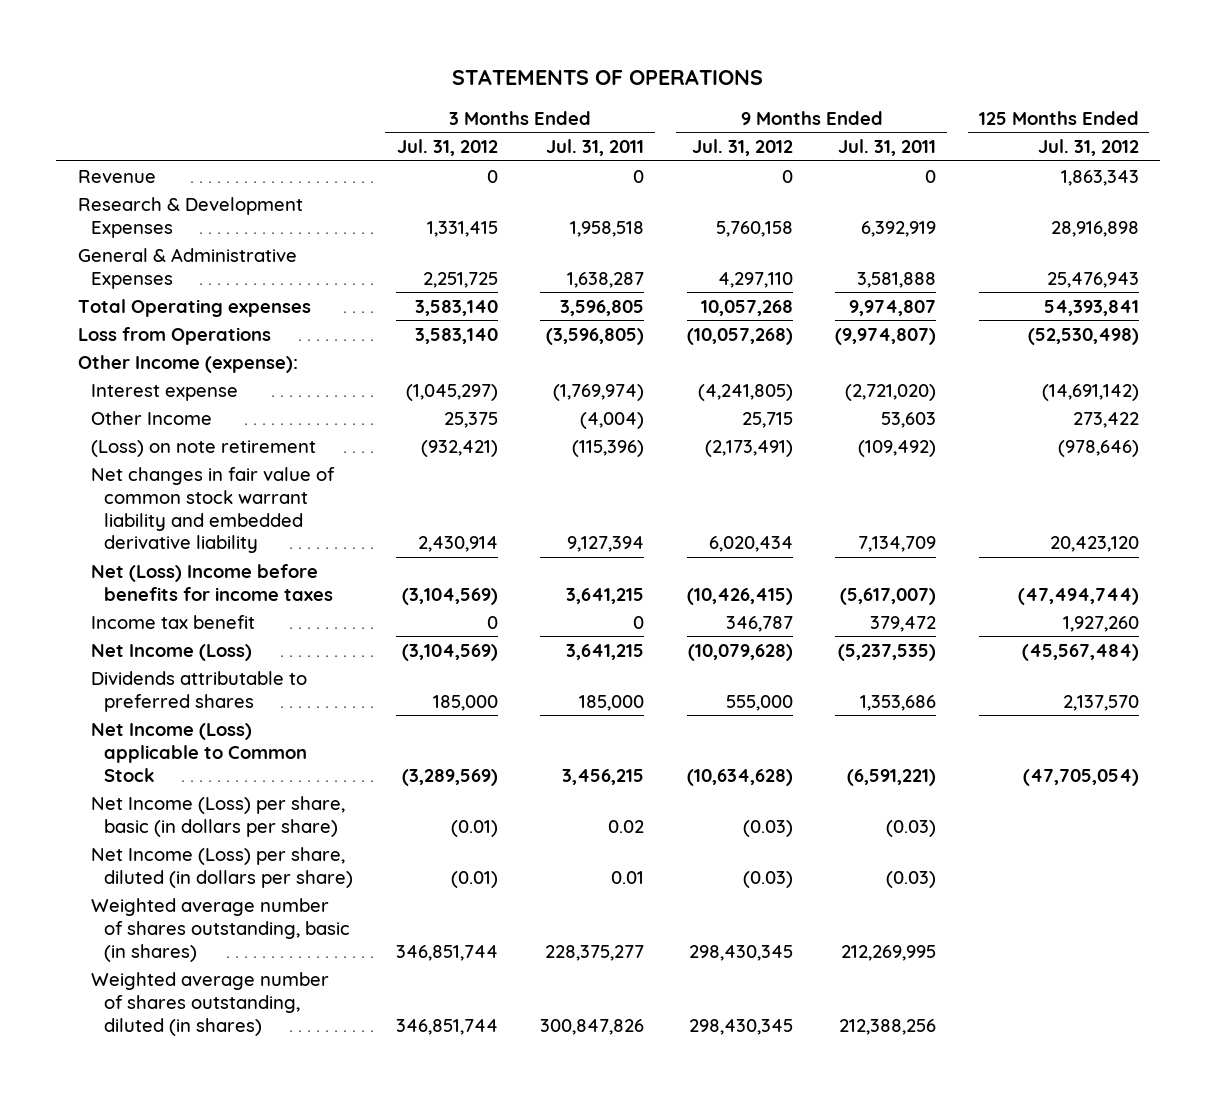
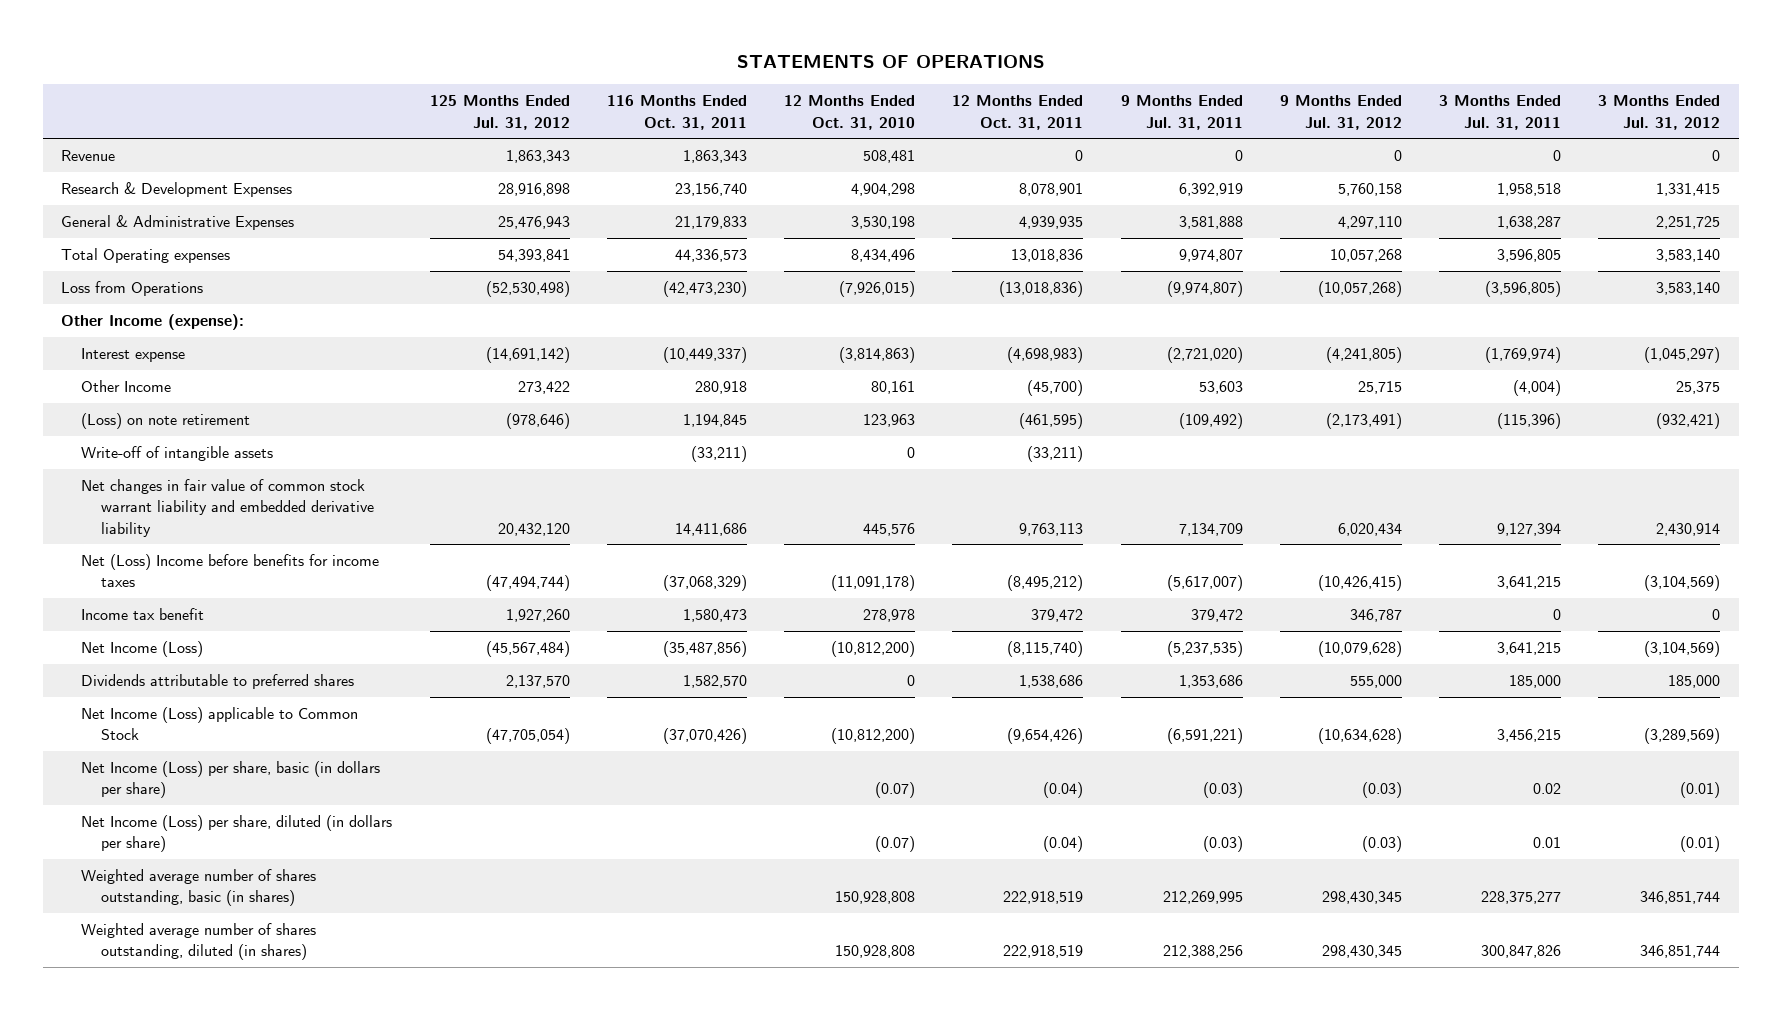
none -> [606,95,747,130] 116 Months Ended Oct. 31, 2011
none -> [784,95,916,130] 12 Months Ended Oct. 31, 2010
none -> [952,95,1084,130] 12 Months Ended Oct. 31, 2011
none -> [81,446,274,462] Write-off of intangible assets
[1049,536,1139,553] 20,423,120 -> [497,522,570,536] 20,432,120

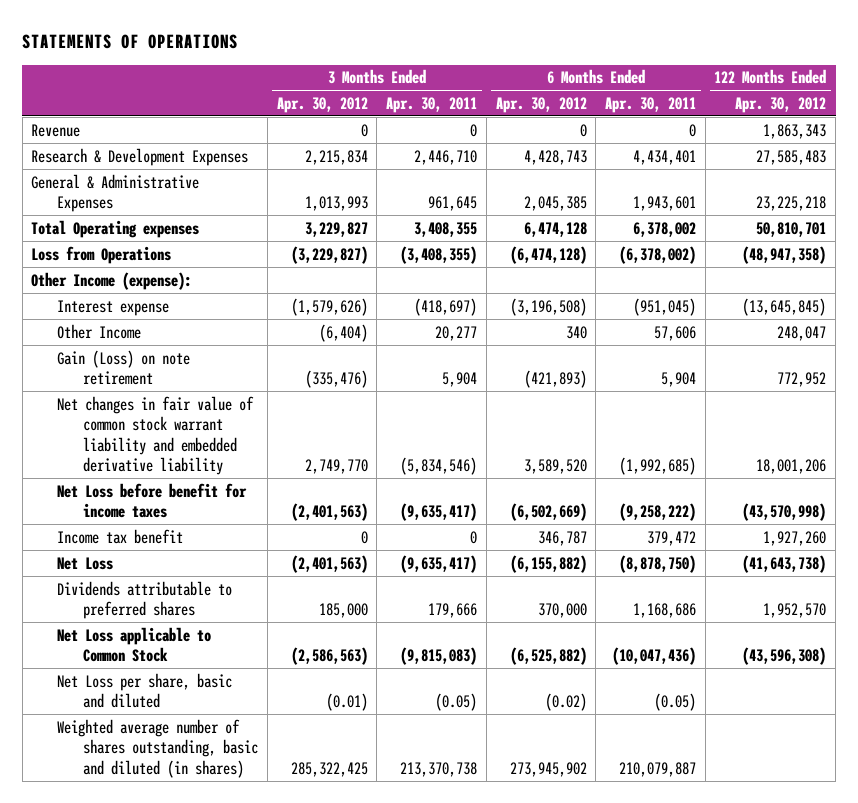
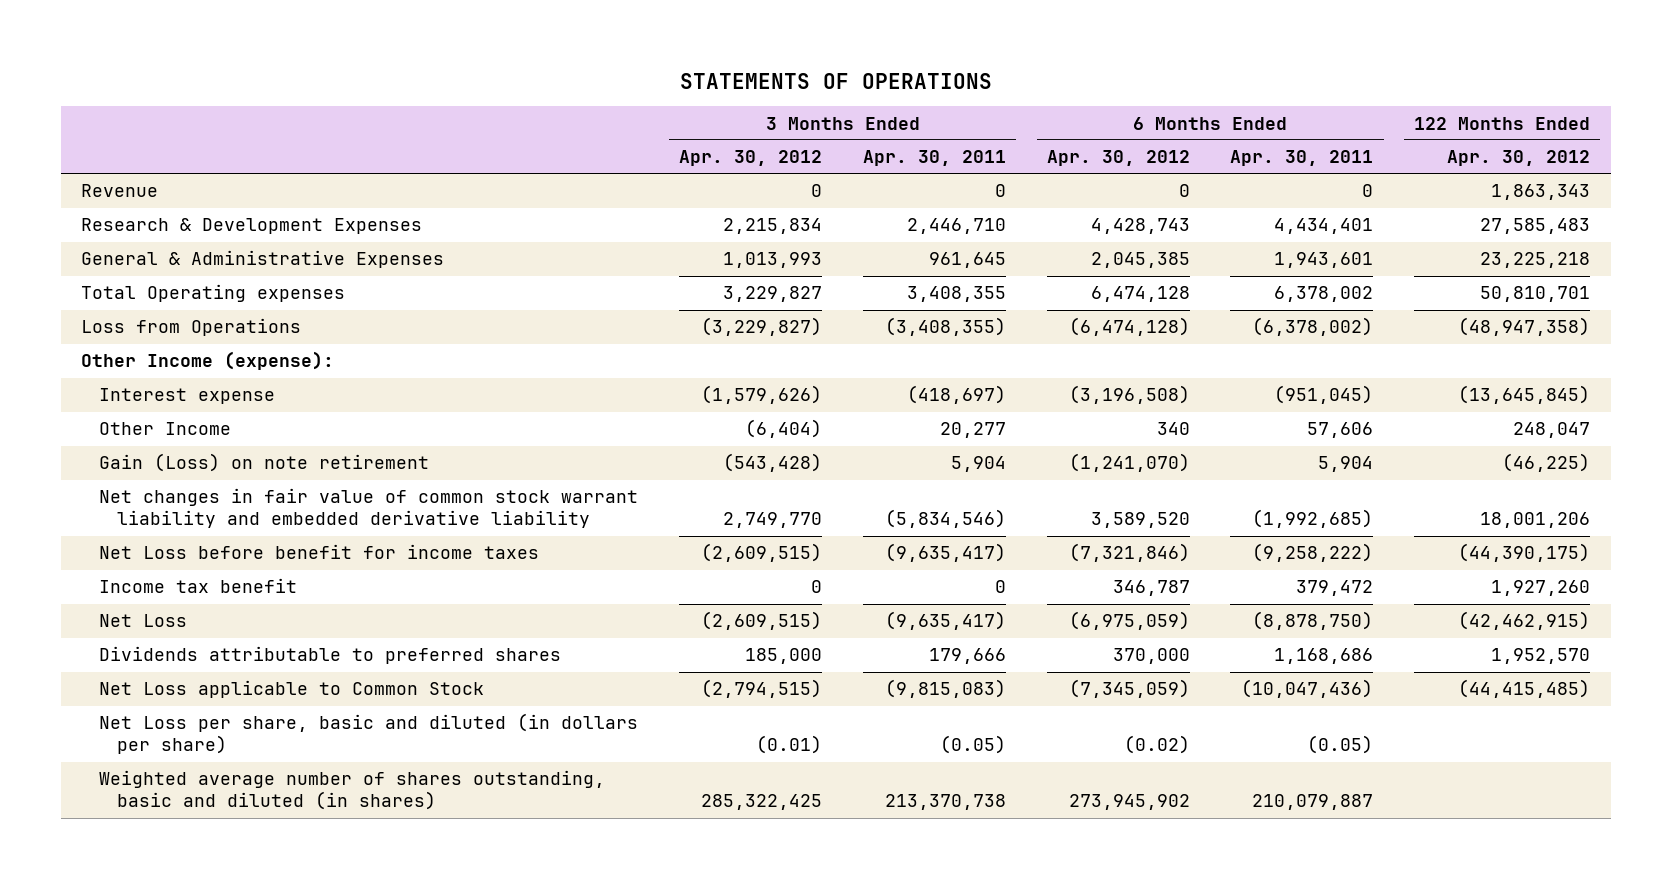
[304,370,368,389] (335,476) -> [723,453,823,473] (543,428)
[523,370,587,389] (421,893) -> [1068,453,1190,473] (1,241,070)
[777,372,827,388] 772,952 -> [1502,453,1591,473] (46,225)
[290,503,368,522] (2,401,563) -> [701,543,823,563] (2,609,515)
[509,503,587,522] (6,502,669) -> [1068,543,1190,563] (7,321,846)
[742,503,827,522] (43,570,998) -> [1458,543,1591,563] (44,390,175)
[290,554,368,573] (2,401,563) -> [701,611,823,631] (2,609,515)
[509,554,587,573] (6,155,882) -> [1068,611,1190,631] (6,975,059)
[742,554,827,573] (41,643,738) -> [1458,611,1591,631] (42,462,915)
[290,647,368,666] (2,586,563) -> [701,679,823,699] (2,794,515)
[509,647,587,666] (6,525,882) -> [1068,679,1190,699] (7,345,059)
[742,647,827,666] (43,596,308) -> [1458,679,1591,699] (44,415,485)
[57,672,233,709] Net Loss per share, basic and diluted -> [99,713,639,755] Net Loss per share, basic and diluted (in dollars per share)

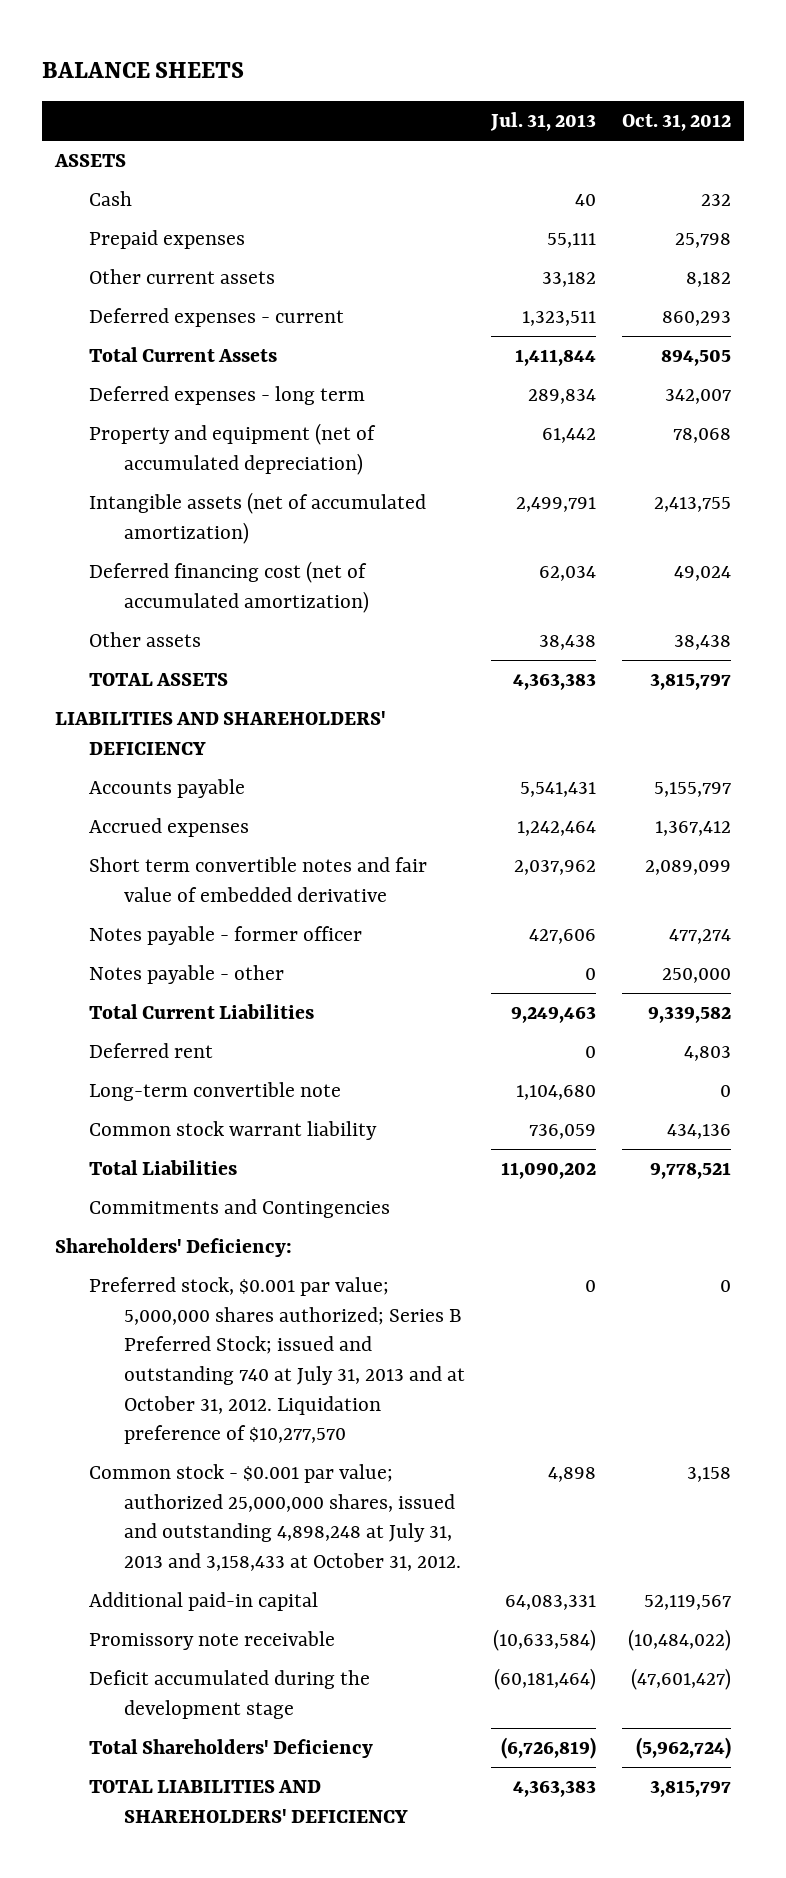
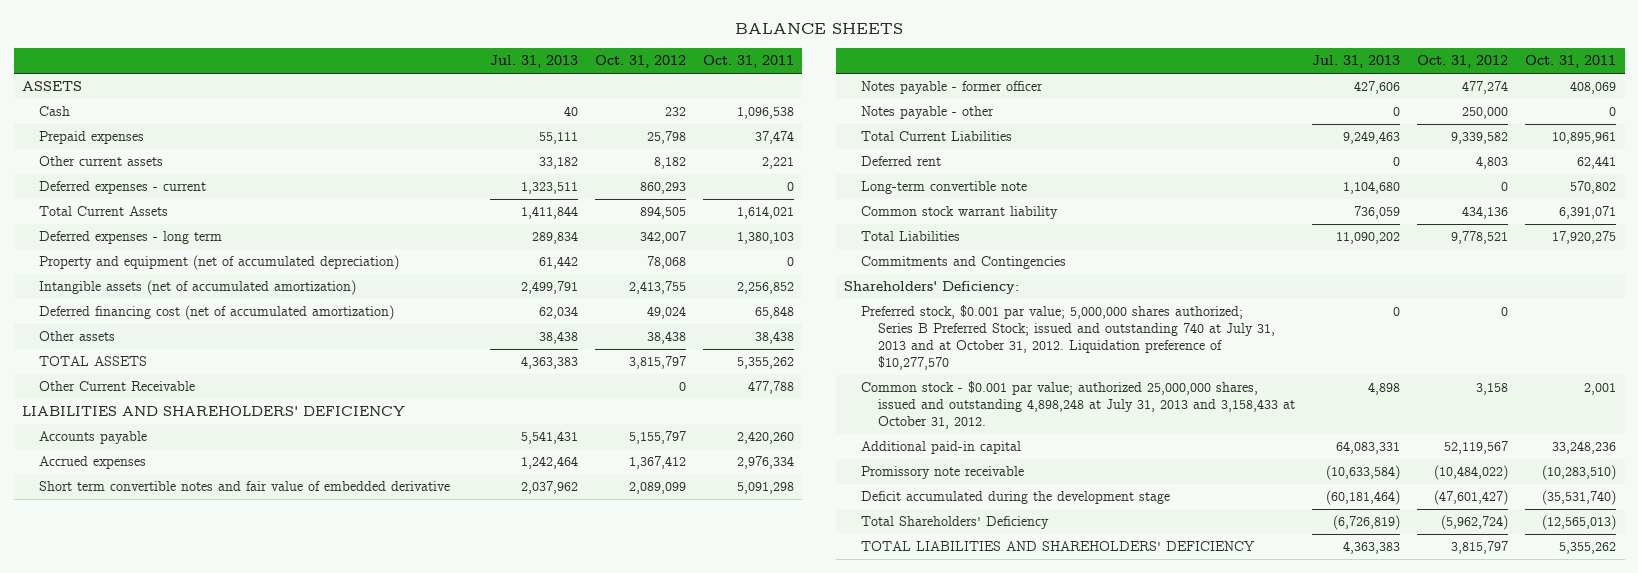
none -> [702,54,794,68] Oct. 31, 2011
none -> [39,381,196,392] Other Current Receivable

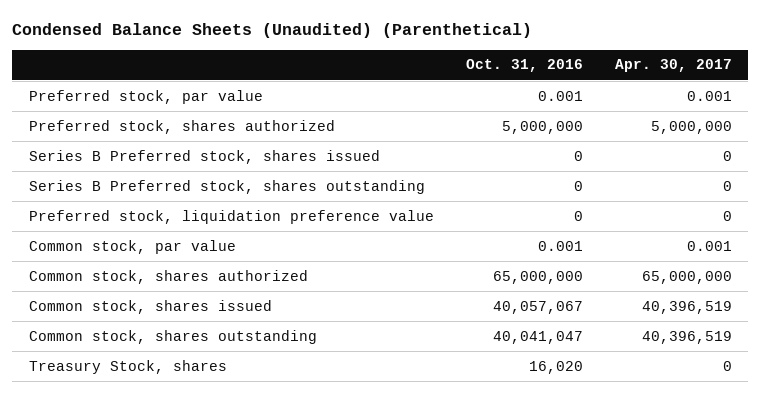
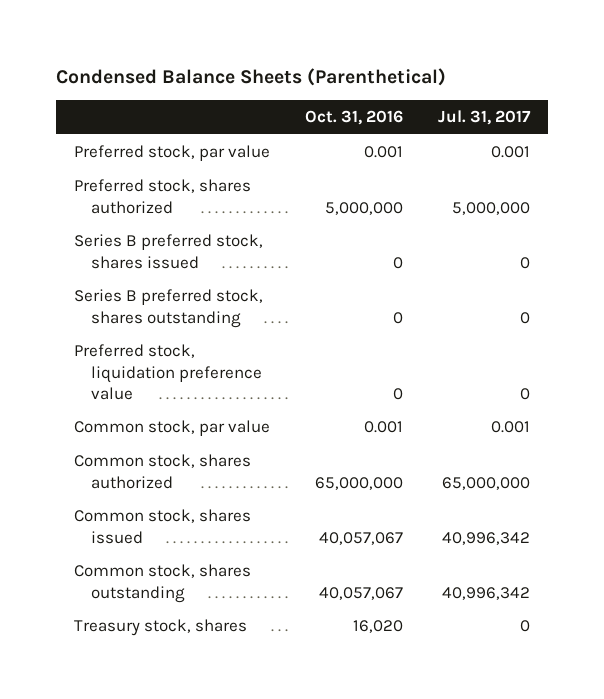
[12,23,533,39] Condensed Balance Sheets (Unaudited) (Parenthetical) -> [56,67,447,86] Condensed Balance Sheets (Parenthetical)
[615,59,733,73] Apr. 30, 2017 -> none
none -> [438,110,532,126] Jul. 31, 2017
[28,149,380,164] Series B Preferred stock, shares issued -> [73,234,263,269] Series B preferred stock, shares issued
[28,179,425,194] Series B Preferred stock, shares outstanding -> [73,289,263,328] Series B preferred stock, shares outstanding
[492,330,583,344] 40,041,047 -> [319,586,404,600] 40,057,067
[28,359,227,374] Treasury Stock, shares -> [73,619,247,637] Treasury stock, shares

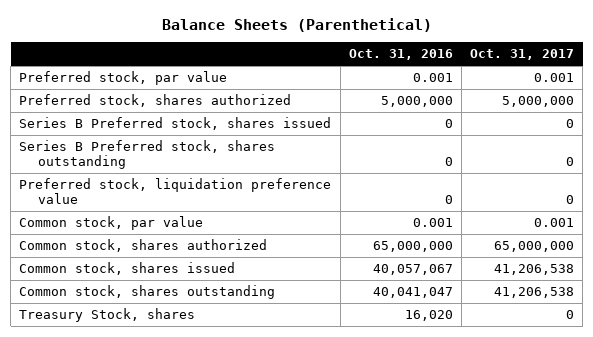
[56,67,447,86] Condensed Balance Sheets (Parenthetical) -> [161,17,432,32] Balance Sheets (Parenthetical)
[438,110,532,126] Jul. 31, 2017 -> none
none -> [470,49,575,61] Oct. 31, 2017
[73,234,263,269] Series B preferred stock, shares issued -> [19,116,332,130] Series B Preferred stock, shares issued
[73,289,263,328] Series B preferred stock, shares outstanding -> [19,139,276,169] Series B Preferred stock, shares outstanding
[319,586,404,600] 40,057,067 -> [372,286,453,298] 40,041,047
[73,619,247,637] Treasury stock, shares -> [19,307,196,322] Treasury Stock, shares

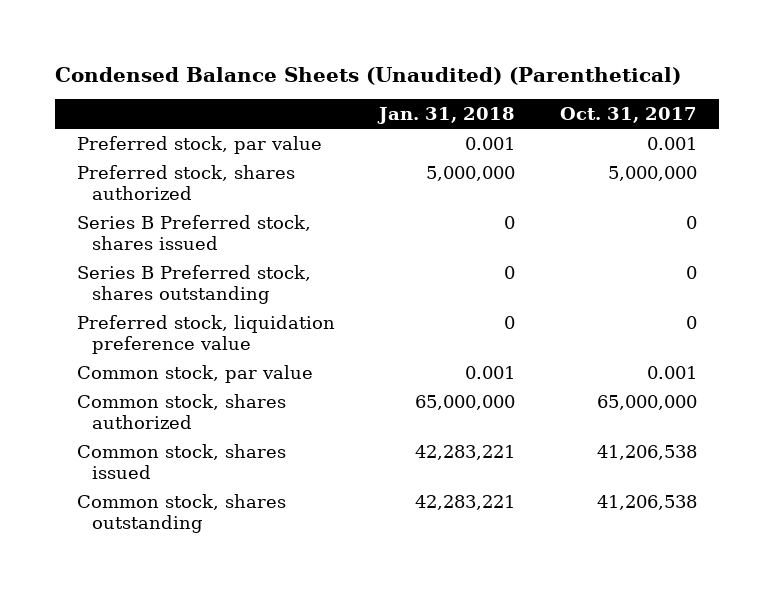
[161,17,432,32] Balance Sheets (Parenthetical) -> [55,67,682,86] Condensed Balance Sheets (Unaudited) (Parenthetical)
[348,49,453,61] Oct. 31, 2016 -> none
none -> [377,107,516,125] Jan. 31, 2018
[19,307,196,322] Treasury Stock, shares -> none

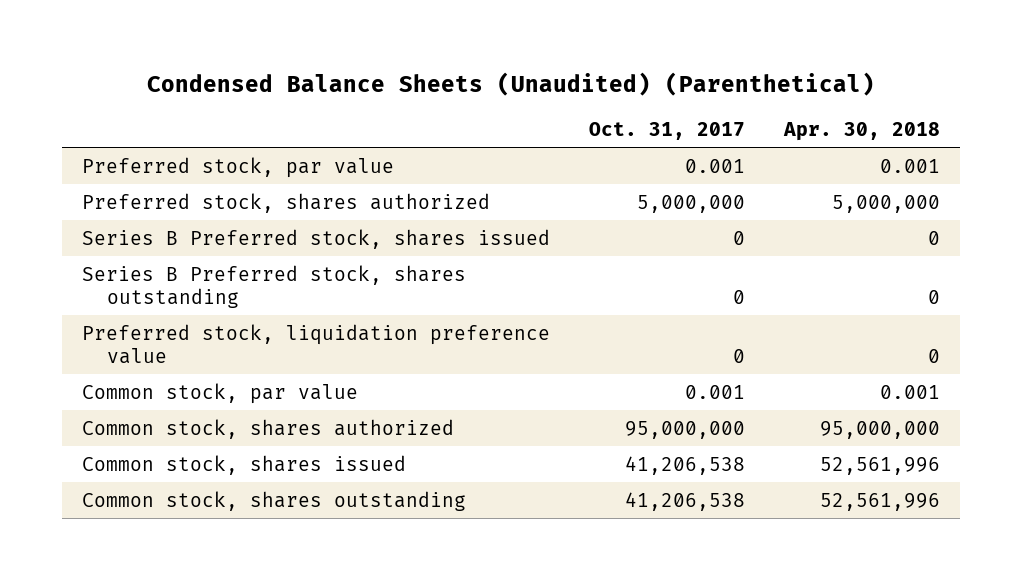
[377,107,516,125] Jan. 31, 2018 -> none
none -> [783,121,941,141] Apr. 30, 2018
[596,394,697,410] 65,000,000 -> [625,420,746,439] 95,000,000

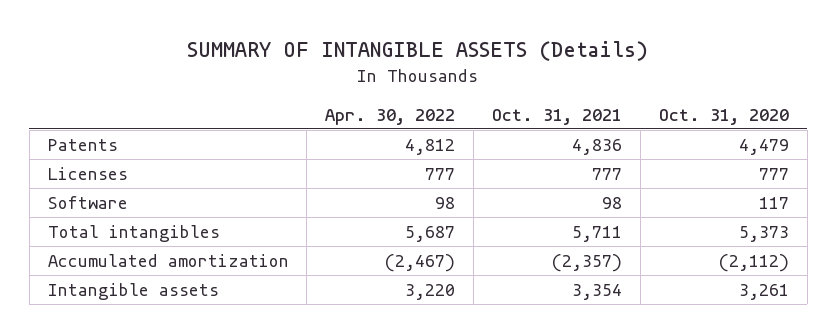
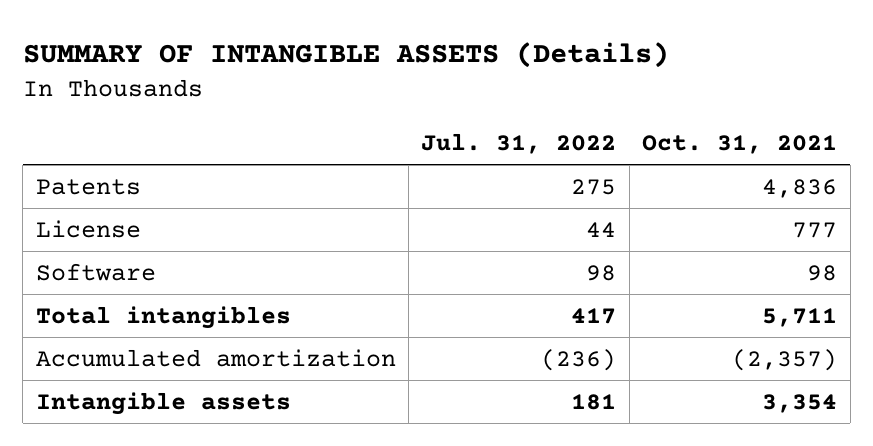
[325,108,456,125] Apr. 30, 2022 -> none
[658,108,789,125] Oct. 31, 2020 -> none
none -> [421,133,617,155] Jul. 31, 2022
[47,166,128,180] Licenses -> [35,220,141,239] License

